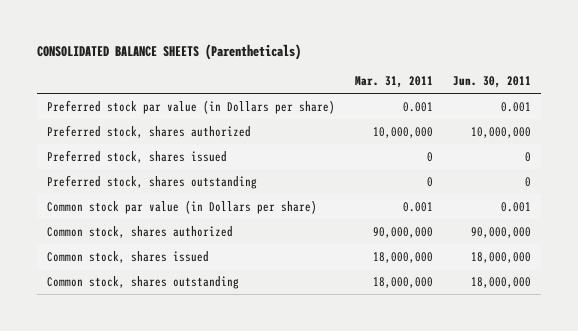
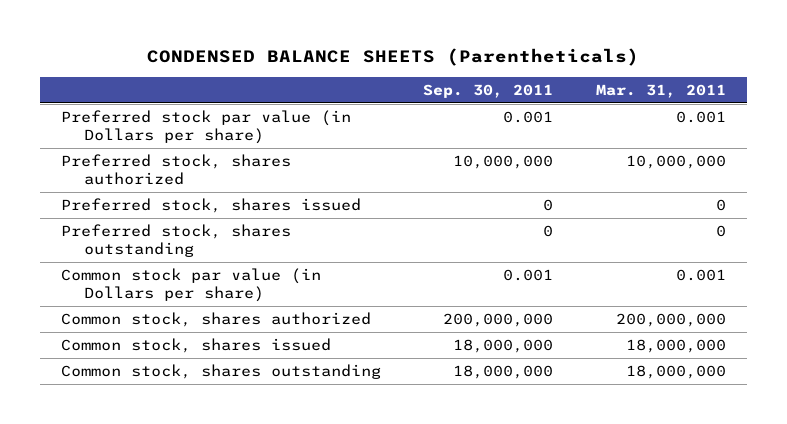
[37,44,302,61] CONSOLIDATED BALANCE SHEETS (Parentheticals) -> [147,48,640,67] CONDENSED BALANCE SHEETS (Parentheticals)
[452,76,531,89] Jun. 30, 2011 -> none
none -> [423,83,554,98] Sep. 30, 2011
[372,226,433,238] 90,000,000 -> [616,313,727,328] 200,000,000

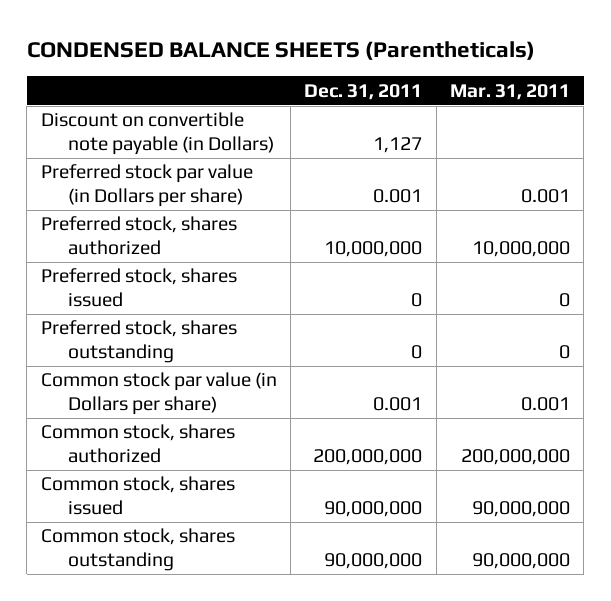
[423,83,554,98] Sep. 30, 2011 -> none
none -> [304,83,423,100] Dec. 31, 2011
none -> [40,112,275,156] Discount on convertible note payable (in Dollars)
[626,339,727,354] 18,000,000 -> [471,501,570,518] 90,000,000
[626,365,727,380] 18,000,000 -> [471,553,570,570] 90,000,000

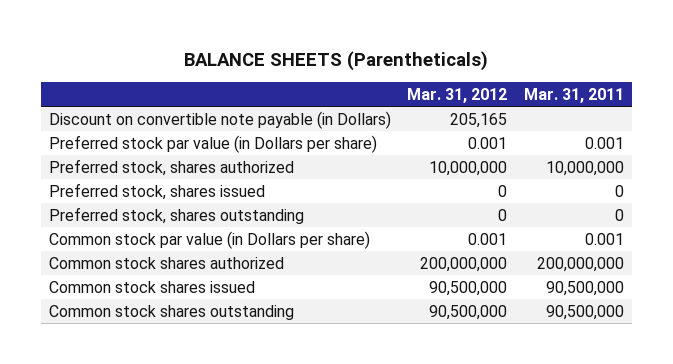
[26,41,535,61] CONDENSED BALANCE SHEETS (Parentheticals) -> [184,50,489,71] BALANCE SHEETS (Parentheticals)
[304,83,423,100] Dec. 31, 2011 -> none
none -> [407,87,508,103] Mar. 31, 2012
[40,424,235,464] Common stock, shares authorized -> [49,256,285,269] Common stock shares authorized
[40,476,235,516] Common stock, shares issued -> [49,280,256,293] Common stock shares issued
[471,501,570,518] 90,000,000 -> [545,280,624,296] 90,500,000
[40,528,235,572] Common stock, shares outstanding -> [49,304,295,320] Common stock shares outstanding
[471,553,570,570] 90,000,000 -> [545,304,624,320] 90,500,000

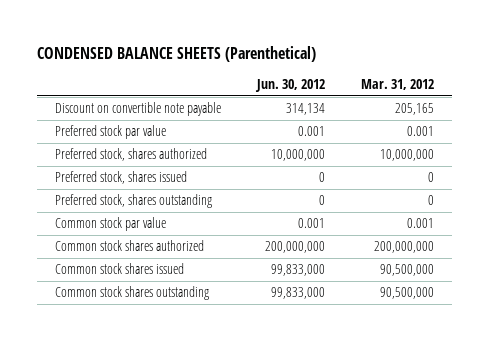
[184,50,489,71] BALANCE SHEETS (Parentheticals) -> [36,45,316,62] CONDENSED BALANCE SHEETS (Parenthetical)
[523,87,624,103] Mar. 31, 2011 -> none
none -> [254,79,325,93] Jun. 30, 2012
[49,110,392,129] Discount on convertible note payable (in Dollars) -> [54,102,221,117] Discount on convertible note payable
[49,134,378,153] Preferred stock par value (in Dollars per share) -> [54,125,166,140] Preferred stock par value
[49,230,371,249] Common stock par value (in Dollars per share) -> [54,217,166,232] Common stock par value

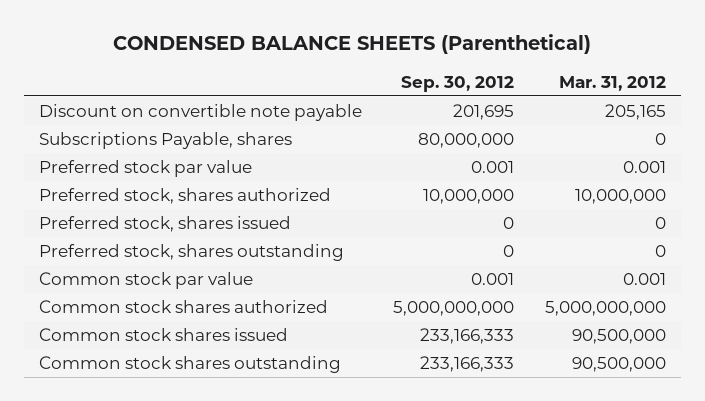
[254,79,325,93] Jun. 30, 2012 -> none
none -> [400,75,514,92] Sep. 30, 2012
none -> [39,132,293,150] Subscriptions Payable, shares
[374,241,435,254] 200,000,000 -> [544,301,666,317] 5,000,000,000

